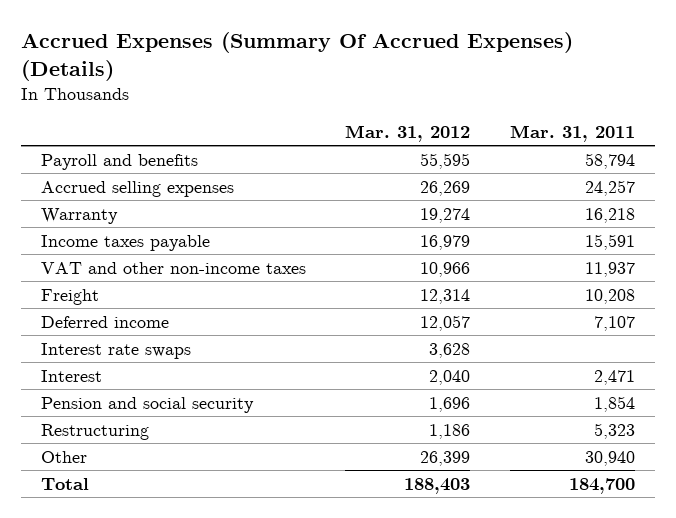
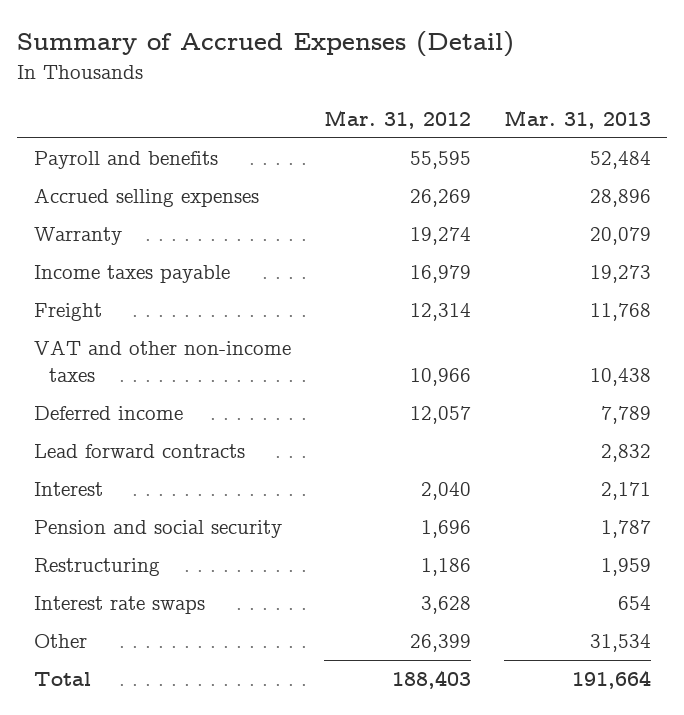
[20,32,573,82] Accrued Expenses (Summary Of Accrued Expenses) (Details) -> [17,31,515,58] Summary of Accrued Expenses (Detail)
[510,124,636,142] Mar. 31, 2011 -> none
none -> [503,110,651,130] Mar. 31, 2013
[40,261,306,274] VAT and other non-income taxes -> [33,340,291,383] VAT and other non-income taxes
none -> [33,444,245,459] Lead forward contracts
[40,342,191,359] Interest rate swaps -> [33,596,205,615] Interest rate swaps

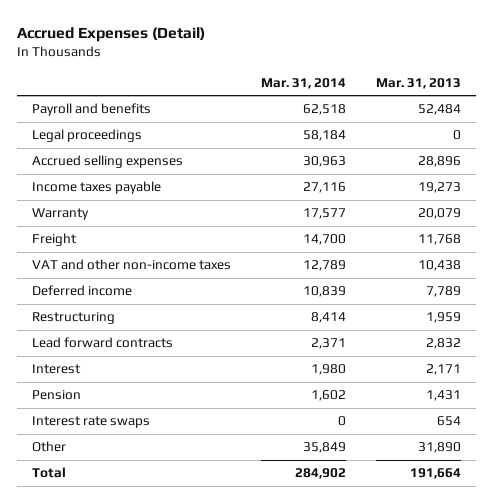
[17,31,515,58] Summary of Accrued Expenses (Detail) -> [17,26,206,42] Accrued Expenses (Detail)
[323,110,471,130] Mar. 31, 2012 -> none
none -> [261,77,347,89] Mar. 31, 2014
none -> [32,129,143,143] Legal proceedings
[33,227,122,246] Warranty -> [32,208,90,221] Warranty
[33,558,160,577] Restructuring -> [32,312,116,325] Restructuring
[33,520,282,539] Pension and social security -> [32,390,82,401] Pension
[600,520,651,539] 1,787 -> [426,390,462,402] 1,431
[589,634,651,653] 31,534 -> [418,442,462,454] 31,890

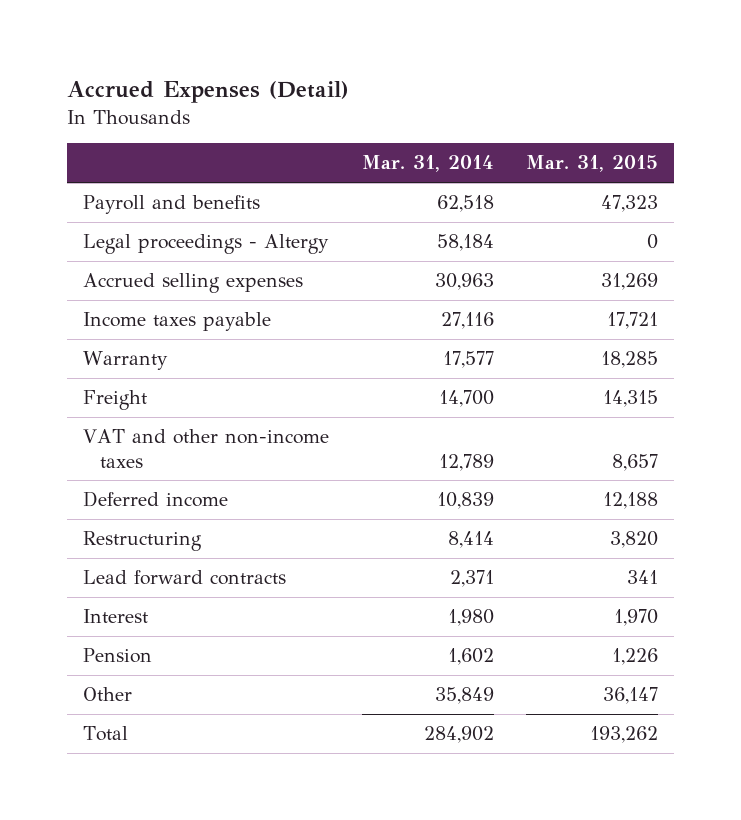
[376,77,462,89] Mar. 31, 2013 -> none
none -> [526,155,659,173] Mar. 31, 2015
[32,129,143,143] Legal proceedings -> [83,234,330,255] Legal proceedings - Altergy
[32,416,151,429] Interest rate swaps -> none

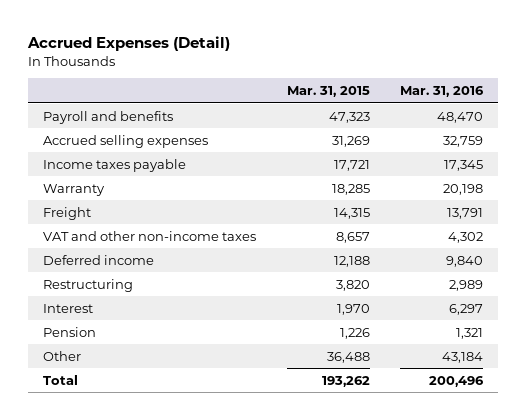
[361,155,494,173] Mar. 31, 2014 -> none
none -> [399,86,484,98] Mar. 31, 2016
[83,234,330,255] Legal proceedings - Altergy -> none
[83,570,287,586] Lead forward contracts -> none
[603,687,659,705] 36,147 -> [326,351,370,363] 36,488

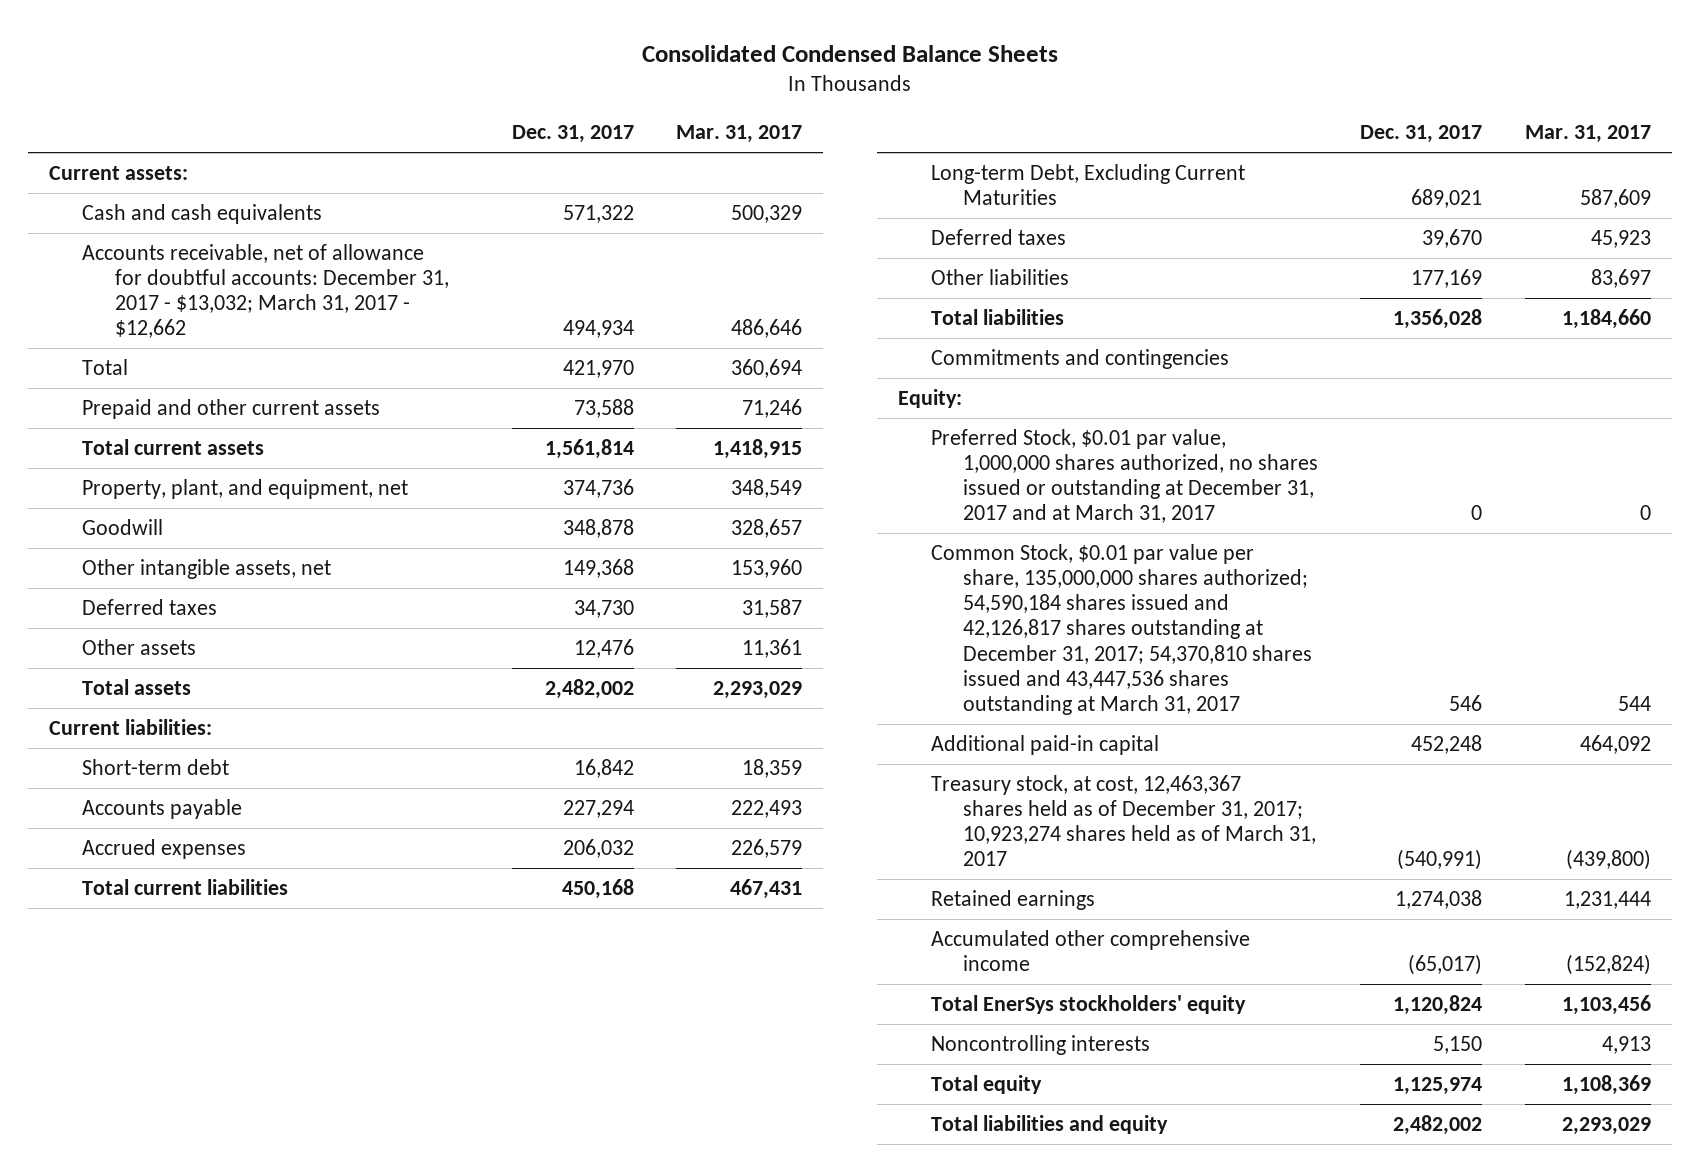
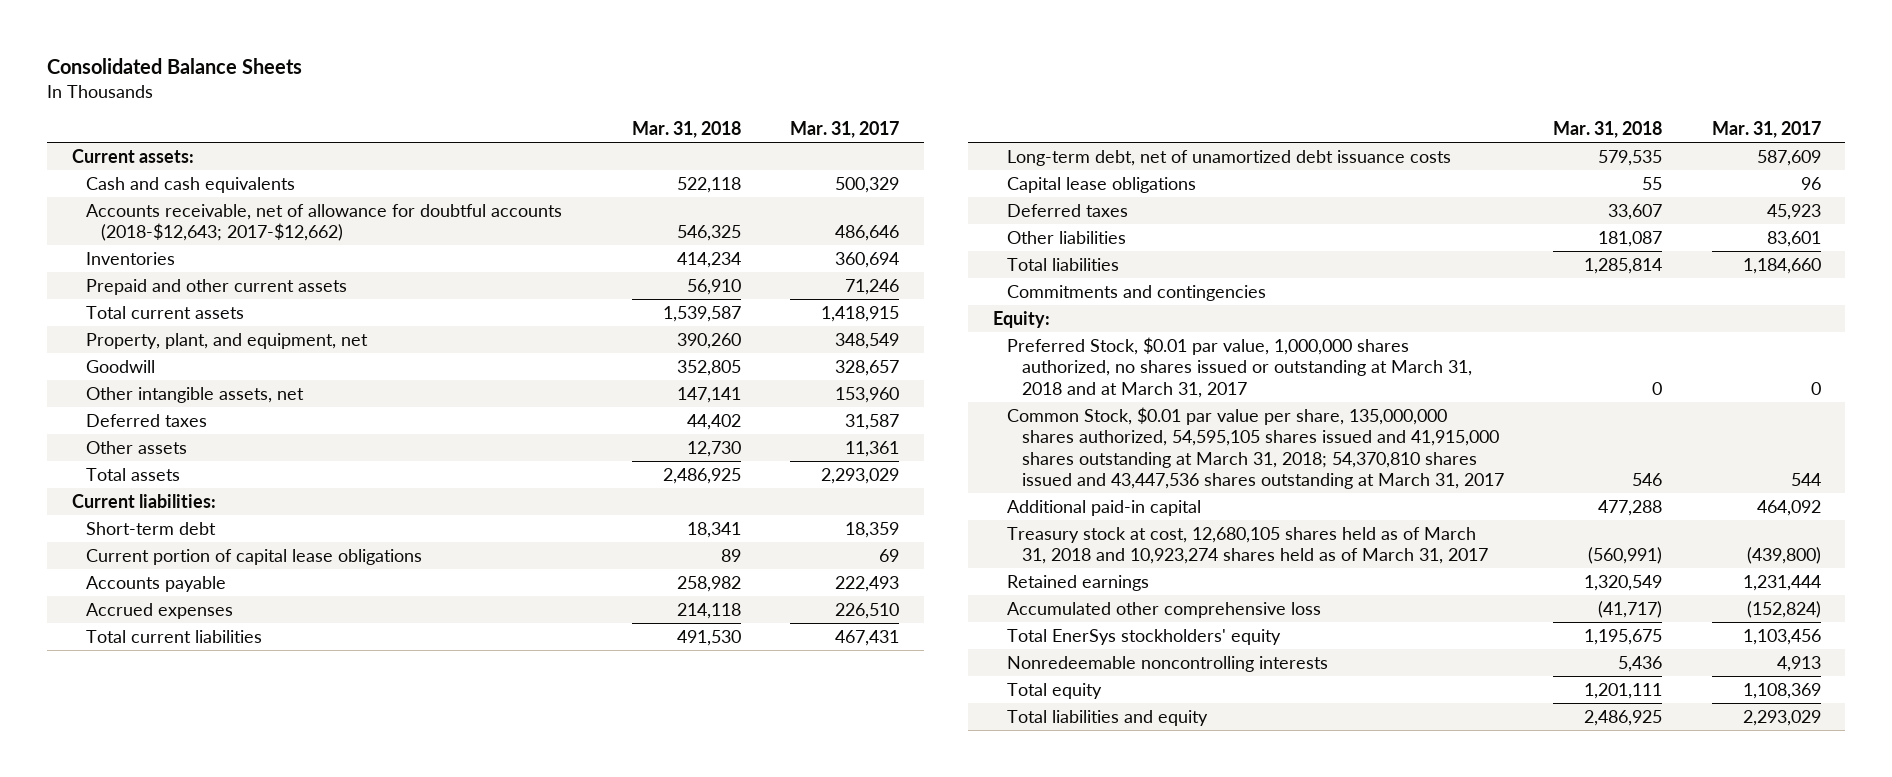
[642,44,1059,62] Consolidated Condensed Balance Sheets -> [46,58,302,75] Consolidated Balance Sheets
[511,125,634,144] Dec. 31, 2017 -> none
none -> [632,121,742,139] Mar. 31, 2018
[81,243,449,339] Accounts receivable, net of allowance for doubtful accounts: December 31, 2017 - $13,032; March 31, 2017 - $12,662 -> [86,203,563,242] Accounts receivable, net of allowance for doubtful accounts (2018-$12,643; 2017-$12,662)
[81,358,128,375] Total -> [86,251,176,265] Inventories
none -> [86,548,423,565] Current portion of capital lease obligations
[730,838,802,858] 226,579 -> [835,602,900,619] 226,510
[930,163,1245,206] Long-term Debt, Excluding Current Maturities -> [1007,149,1452,166] Long-term debt, net of unamortized debt issuance costs
none -> [1007,176,1197,193] Capital lease obligations
[1590,268,1651,288] 83,697 -> [1766,230,1821,247] 83,601
[930,428,1319,524] Preferred Stock, $0.01 par value, 1,000,000 shares authorized, no shares issued or outstanding at December 31, 2017 and at March 31, 2017 -> [1007,336,1472,398] Preferred Stock, $0.01 par value, 1,000,000 shares authorized, no shares issued or outstanding at March 31, 2018 and at March 31, 2017
[930,543,1313,715] Common Stock, $0.01 par value per share, 135,000,000 shares authorized; 54,590,184 shares issued and 42,126,817 shares outstanding at December 31, 2017; 54,370,810 shares issued and 43,447,536 shares outstanding at March 31, 2017 -> [1007,406,1504,490] Common Stock, $0.01 par value per share, 135,000,000 shares authorized, 54,595,105 shares issued and 41,915,000 shares outstanding at March 31, 2018; 54,370,810 shares issued and 43,447,536 shares outstanding at March 31, 2017
[930,774,1317,867] Treasury stock, at cost, 12,463,367 shares held as of December 31, 2017; 10,923,274 shares held as of March 31, 2017 -> [1007,526,1488,565] Treasury stock at cost, 12,680,105 shares held as of March 31, 2018 and 10,923,274 shares held as of March 31, 2017
[930,929,1250,972] Accumulated other comprehensive income -> [1007,601,1322,618] Accumulated other comprehensive loss
[930,1034,1150,1055] Noncontrolling interests -> [1007,655,1329,672] Nonredeemable noncontrolling interests

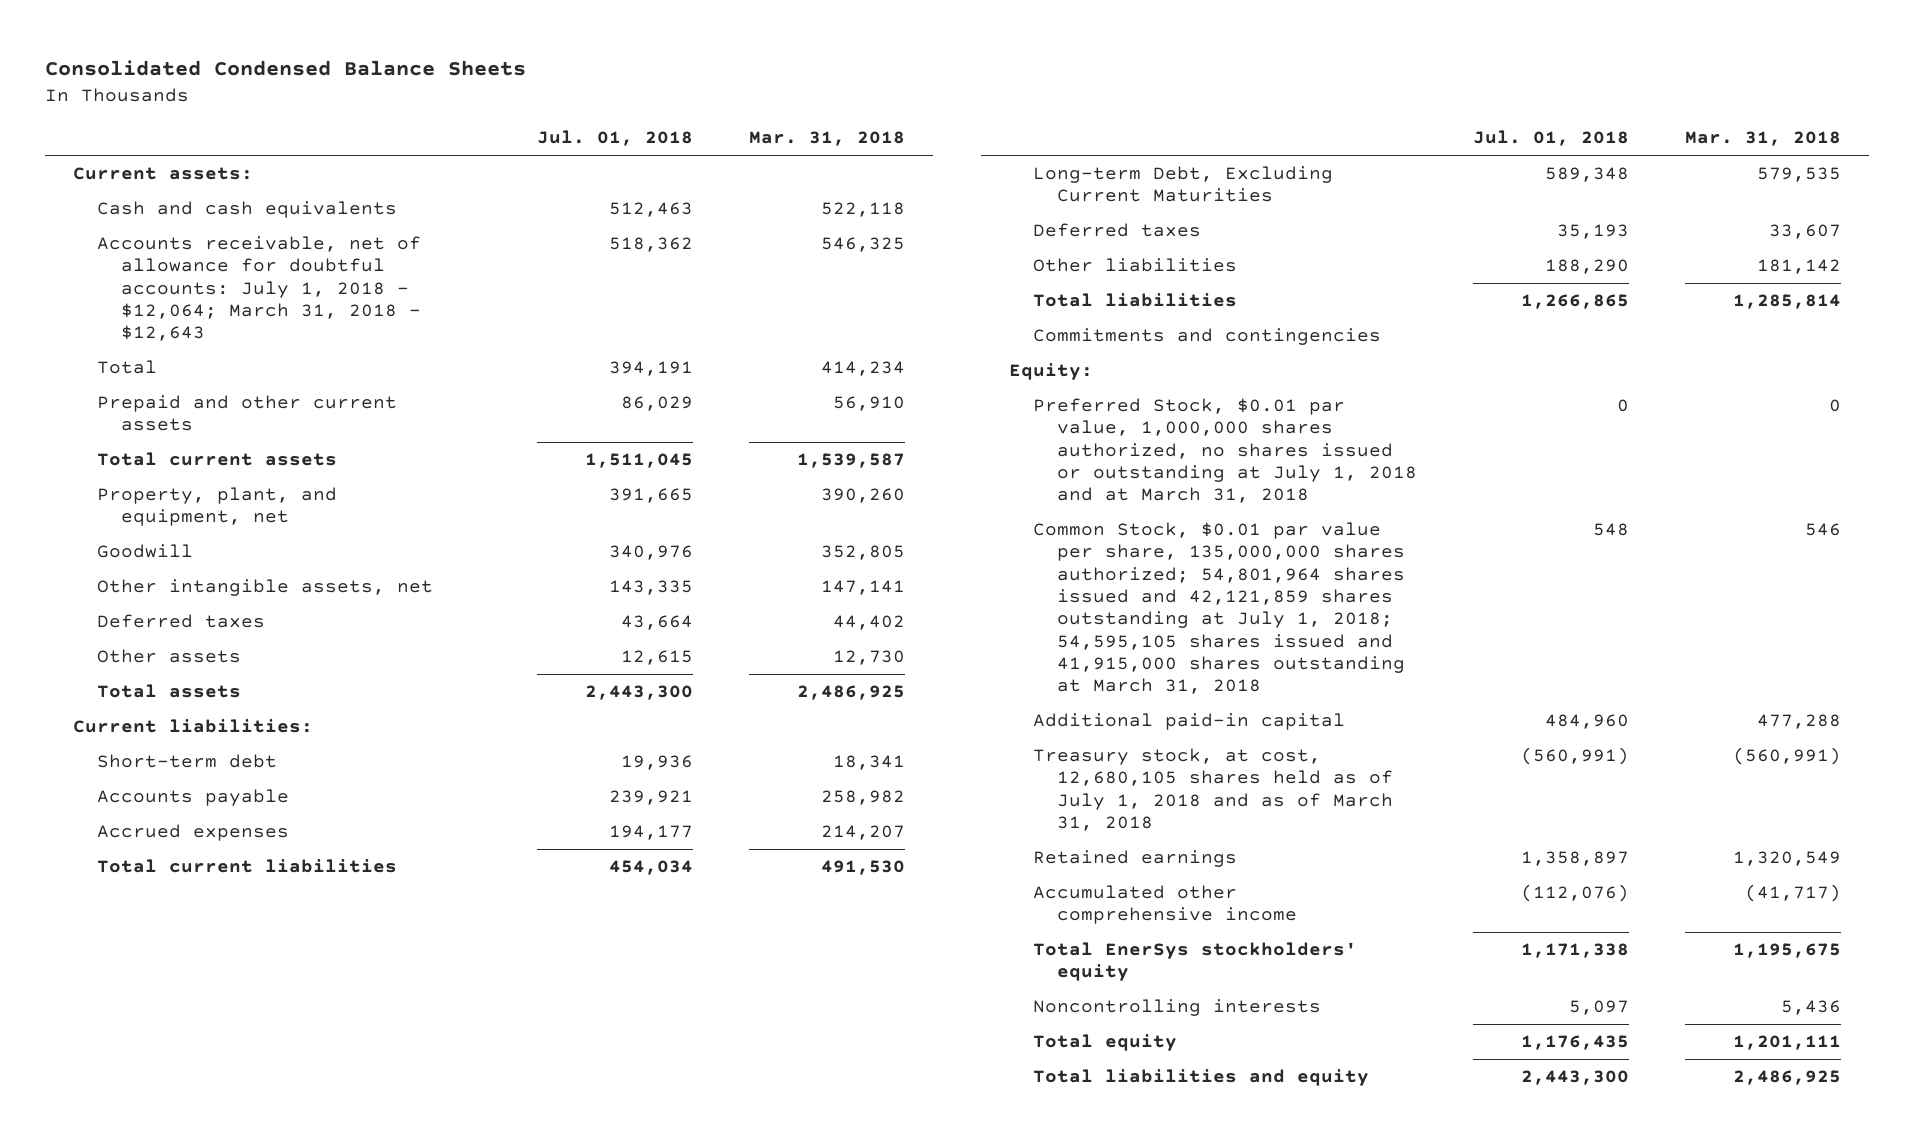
[46,58,302,75] Consolidated Balance Sheets -> [45,60,527,77] Consolidated Condensed Balance Sheets
[790,121,900,139] Mar. 31, 2017 -> none
none -> [537,130,694,147] Jul. 01, 2018
[86,203,563,242] Accounts receivable, net of allowance for doubtful accounts (2018-$12,643; 2017-$12,662) -> [97,236,422,342] Accounts receivable, net of allowance for doubtful accounts: July 1, 2018 - $12,064; March 31, 2018 - $12,643
[86,251,176,265] Inventories -> [97,360,158,375] Total
[86,548,423,565] Current portion of capital lease obligations -> none
[677,602,742,619] 214,118 -> [821,825,906,841] 214,207
[1007,176,1197,193] Capital lease obligations -> none
[1007,149,1452,166] Long-term debt, net of unamortized debt issuance costs -> [1033,166,1334,203] Long-term Debt, Excluding Current Maturities
[1598,230,1663,247] 181,087 -> [1757,259,1842,275] 181,142
[1007,336,1472,398] Preferred Stock, $0.01 par value, 1,000,000 shares authorized, no shares issued or outstanding at March 31, 2018 and at March 31, 2017 -> [1033,398,1417,504] Preferred Stock, $0.01 par value, 1,000,000 shares authorized, no shares issued or outstanding at July 1, 2018 and at March 31, 2018
[1007,406,1504,490] Common Stock, $0.01 par value per share, 135,000,000 shares authorized, 54,595,105 shares issued and 41,915,000 shares outstanding at March 31, 2018; 54,370,810 shares issued and 43,447,536 shares outstanding at March 31, 2017 -> [1033,522,1405,695] Common Stock, $0.01 par value per share, 135,000,000 shares authorized; 54,801,964 shares issued and 42,121,859 shares outstanding at July 1, 2018; 54,595,105 shares issued and 41,915,000 shares outstanding at March 31, 2018
[1007,526,1488,565] Treasury stock at cost, 12,680,105 shares held as of March 31, 2018 and 10,923,274 shares held as of March 31, 2017 -> [1033,748,1393,832] Treasury stock, at cost, 12,680,105 shares held as of July 1, 2018 and as of March 31, 2018
[1007,601,1322,618] Accumulated other comprehensive loss -> [1033,885,1297,925] Accumulated other comprehensive income
[1007,655,1329,672] Nonredeemable noncontrolling interests -> [1033,999,1322,1017] Noncontrolling interests

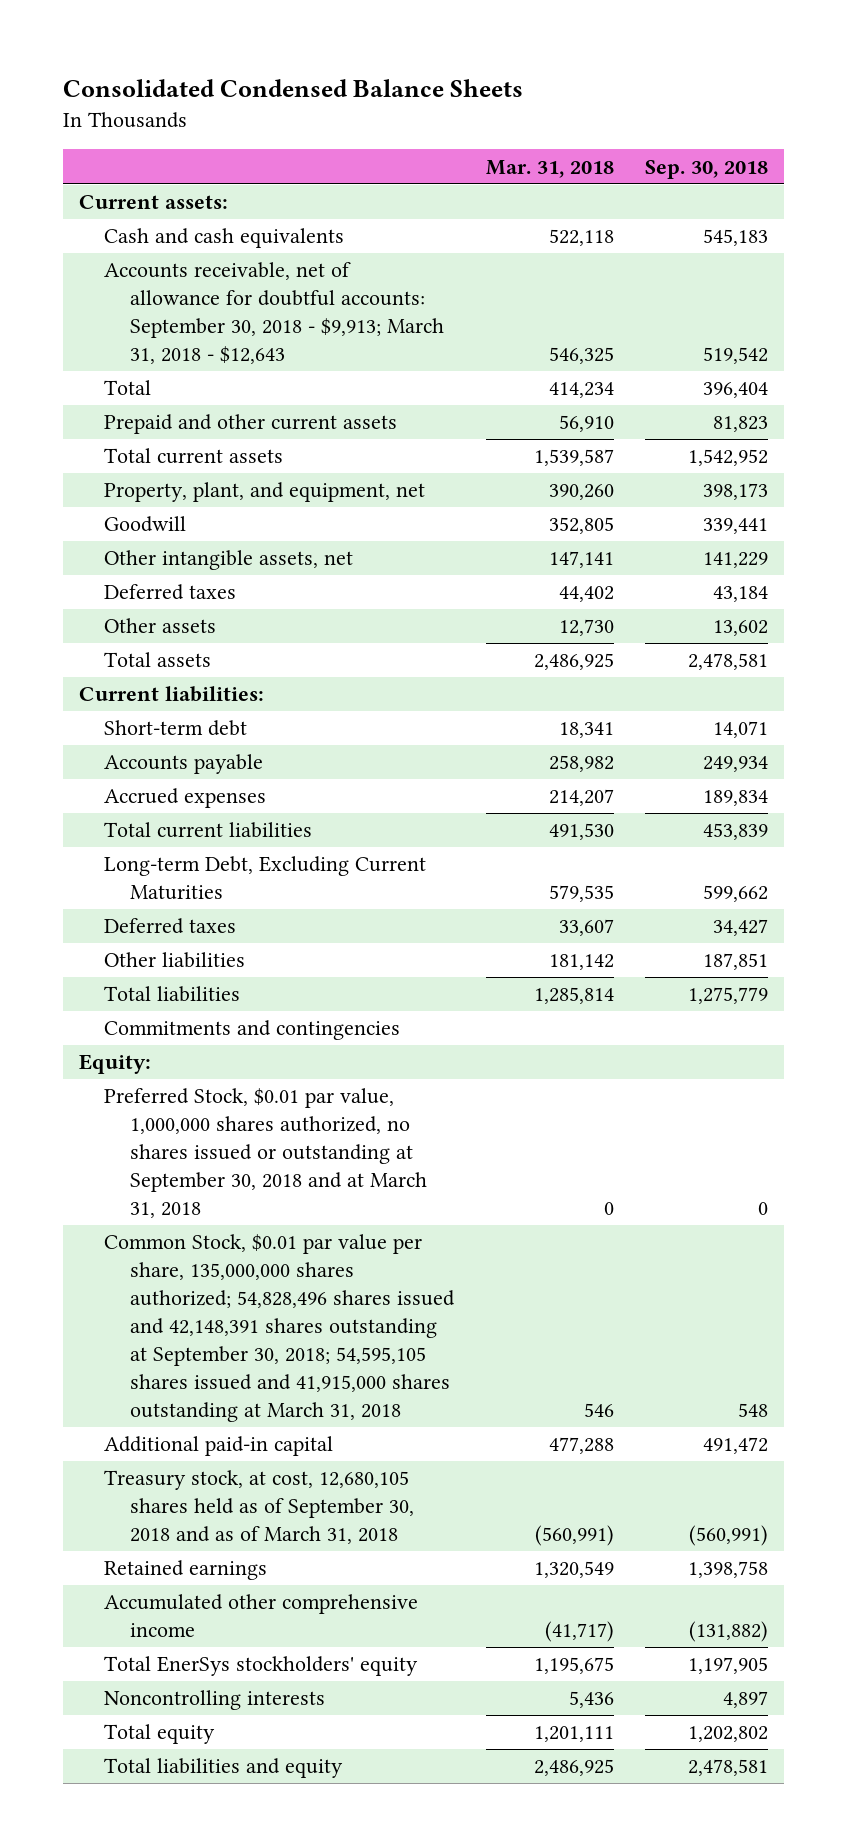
[537,130,694,147] Jul. 01, 2018 -> none
none -> [645,159,769,179] Sep. 30, 2018
[97,236,422,342] Accounts receivable, net of allowance for doubtful accounts: July 1, 2018 - $12,064; March 31, 2018 - $12,643 -> [104,262,444,365] Accounts receivable, net of allowance for doubtful accounts: September 30, 2018 - $9,913; March 31, 2018 - $12,643
[1033,398,1417,504] Preferred Stock, $0.01 par value, 1,000,000 shares authorized, no shares issued or outstanding at July 1, 2018 and at March 31, 2018 -> [104,1088,427,1219] Preferred Stock, $0.01 par value, 1,000,000 shares authorized, no shares issued or outstanding at September 30, 2018 and at March 31, 2018
[1033,522,1405,695] Common Stock, $0.01 par value per share, 135,000,000 shares authorized; 54,801,964 shares issued and 42,121,859 shares outstanding at July 1, 2018; 54,595,105 shares issued and 41,915,000 shares outstanding at March 31, 2018 -> [104,1234,455,1423] Common Stock, $0.01 par value per share, 135,000,000 shares authorized; 54,828,496 shares issued and 42,148,391 shares outstanding at September 30, 2018; 54,595,105 shares issued and 41,915,000 shares outstanding at March 31, 2018
[1033,748,1393,832] Treasury stock, at cost, 12,680,105 shares held as of July 1, 2018 and as of March 31, 2018 -> [104,1470,414,1545] Treasury stock, at cost, 12,680,105 shares held as of September 30, 2018 and as of March 31, 2018

